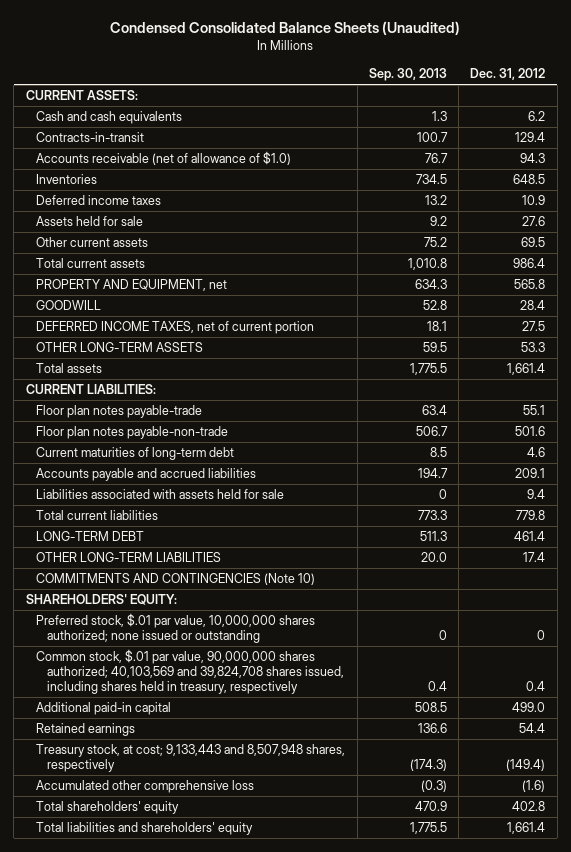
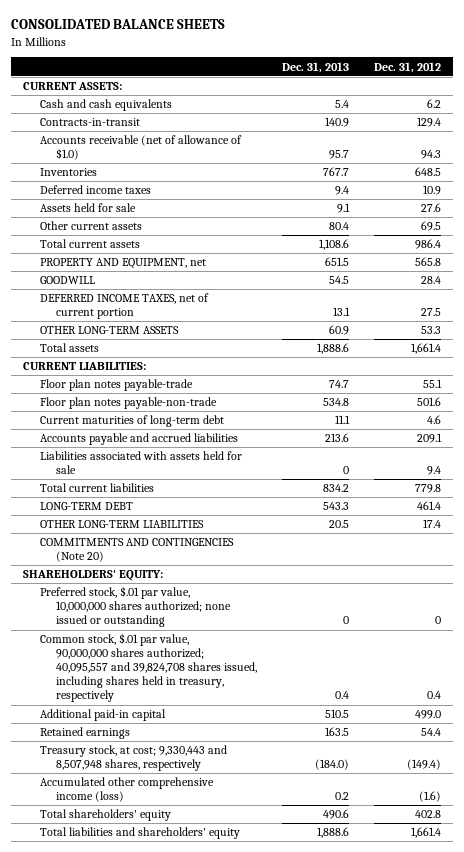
[110,21,461,36] Condensed Consolidated Balance Sheets (Unaudited) -> [11,19,226,30] CONSOLIDATED BALANCE SHEETS
[368,68,447,82] Sep. 30, 2013 -> none
none -> [281,61,349,73] Dec. 31, 2013
[36,573,316,586] COMMITMENTS AND CONTINGENCIES (Note 10) -> [39,538,234,563] COMMITMENTS AND CONTINGENCIES (Note 20)
[36,649,344,695] Common stock, $.01 par value, 90,000,000 shares authorized; 40,103,569 and 39,824,708 shares issued, including shares held in treasury, respectively -> [39,633,257,703] Common stock, $.01 par value, 90,000,000 shares authorized; 40,095,557 and 39,824,708 shares issued, including shares held in treasury, respectively
[36,744,346,773] Treasury stock, at cost; 9,133,443 and 8,507,948 shares, respectively -> [39,745,227,772] Treasury stock, at cost; 9,330,443 and 8,507,948 shares, respectively
[36,780,255,794] Accumulated other comprehensive loss -> [39,777,214,803] Accumulated other comprehensive income (loss)

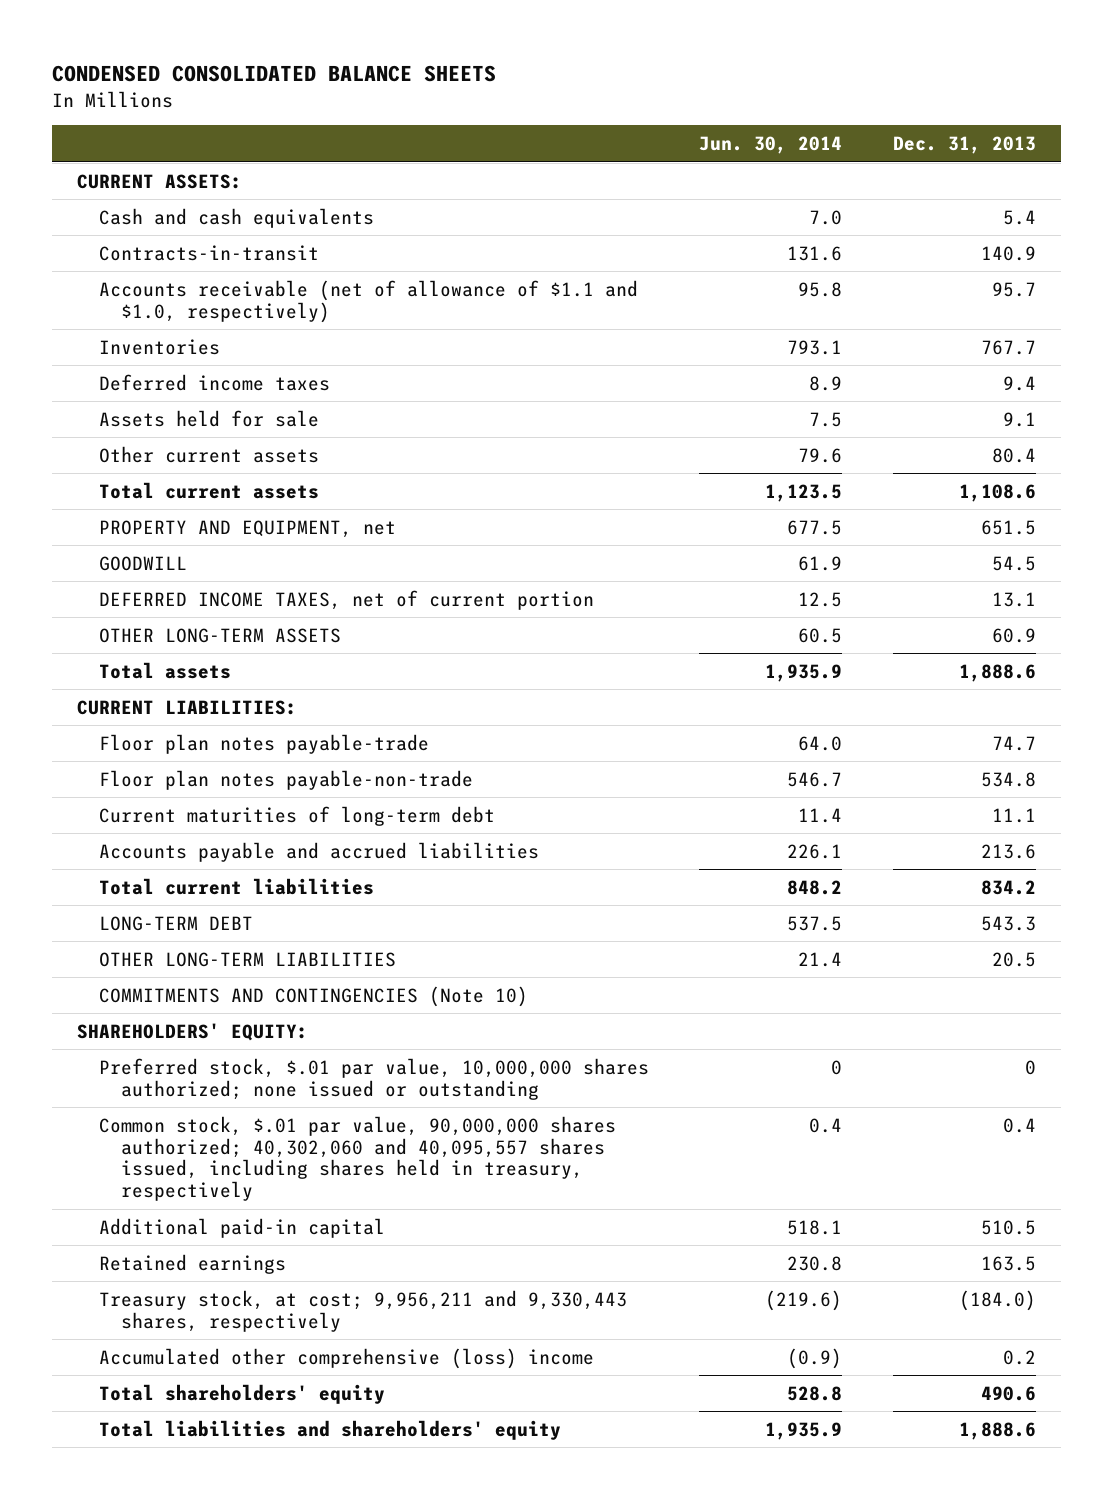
[11,19,226,30] CONSOLIDATED BALANCE SHEETS -> [52,65,497,83] CONDENSED CONSOLIDATED BALANCE SHEETS
[373,61,441,73] Dec. 31, 2012 -> none
none -> [699,136,843,155] Jun. 30, 2014
[39,135,242,161] Accounts receivable (net of allowance of $1.0) -> [98,279,638,323] Accounts receivable (net of allowance of $1.1 and $1.0, respectively)
[39,451,242,475] Liabilities associated with assets held for sale -> none
[39,538,234,563] COMMITMENTS AND CONTINGENCIES (Note 20) -> [98,985,528,1007] COMMITMENTS AND CONTINGENCIES (Note 10)
[39,633,257,703] Common stock, $.01 par value, 90,000,000 shares authorized; 40,095,557 and 39,824,708 shares issued, including shares held in treasury, respectively -> [98,1115,616,1202] Common stock, $.01 par value, 90,000,000 shares authorized; 40,302,060 and 40,095,557 shares issued, including shares held in treasury, respectively
[39,745,227,772] Treasury stock, at cost; 9,330,443 and 8,507,948 shares, respectively -> [98,1289,627,1332] Treasury stock, at cost; 9,956,211 and 9,330,443 shares, respectively
[39,777,214,803] Accumulated other comprehensive income (loss) -> [98,1347,594,1369] Accumulated other comprehensive (loss) income

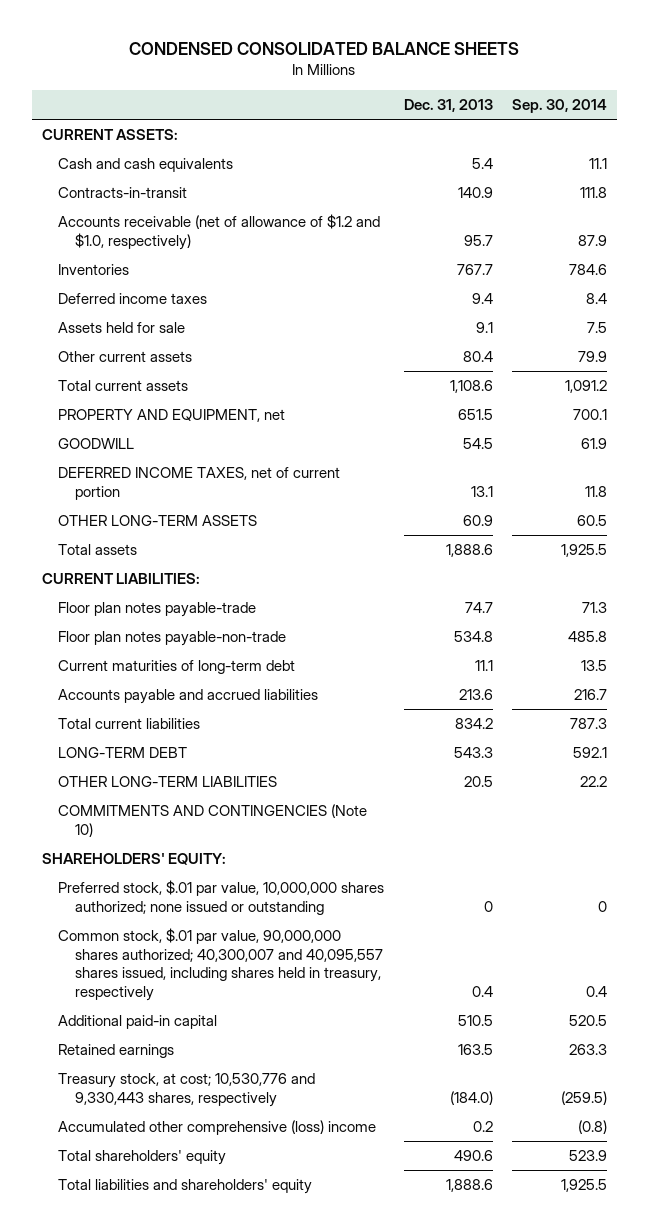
[699,136,843,155] Jun. 30, 2014 -> none
none -> [511,99,607,114] Sep. 30, 2014
[98,279,638,323] Accounts receivable (net of allowance of $1.1 and $1.0, respectively) -> [58,213,381,250] Accounts receivable (net of allowance of $1.2 and $1.0, respectively)
[98,1115,616,1202] Common stock, $.01 par value, 90,000,000 shares authorized; 40,302,060 and 40,095,557 shares issued, including shares held in treasury, respectively -> [58,927,383,1001] Common stock, $.01 par value, 90,000,000 shares authorized; 40,300,007 and 40,095,557 shares issued, including shares held in treasury, respectively
[98,1289,627,1332] Treasury stock, at cost; 9,956,211 and 9,330,443 shares, respectively -> [58,1072,316,1107] Treasury stock, at cost; 10,530,776 and 9,330,443 shares, respectively

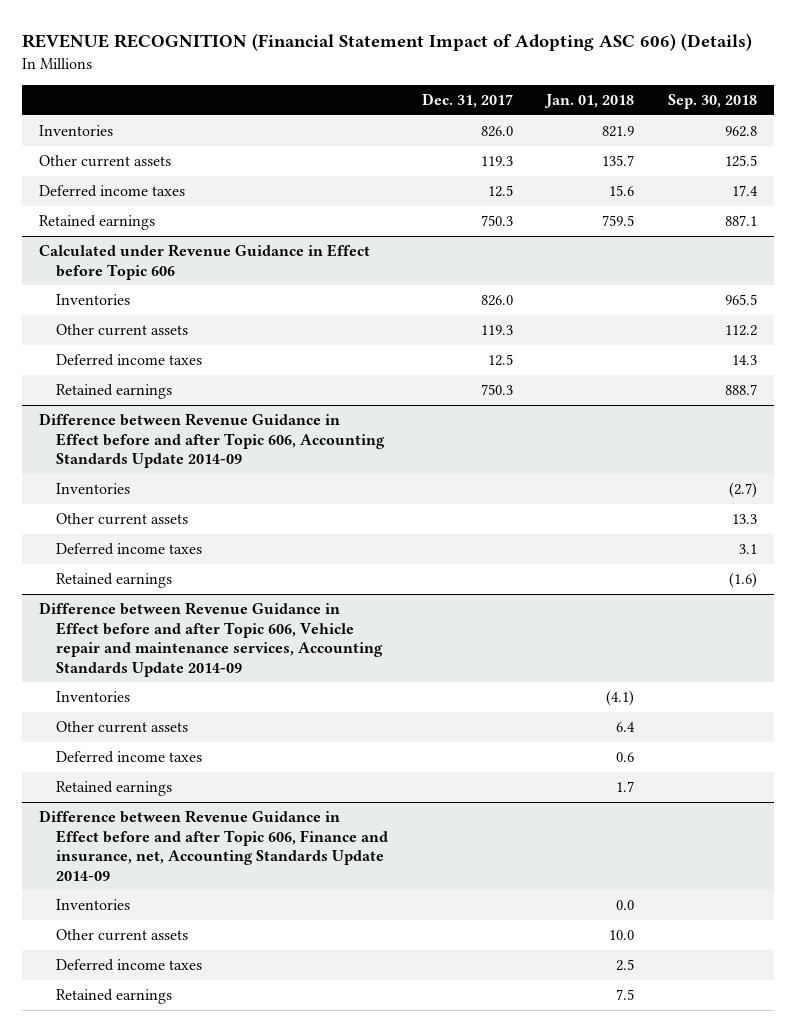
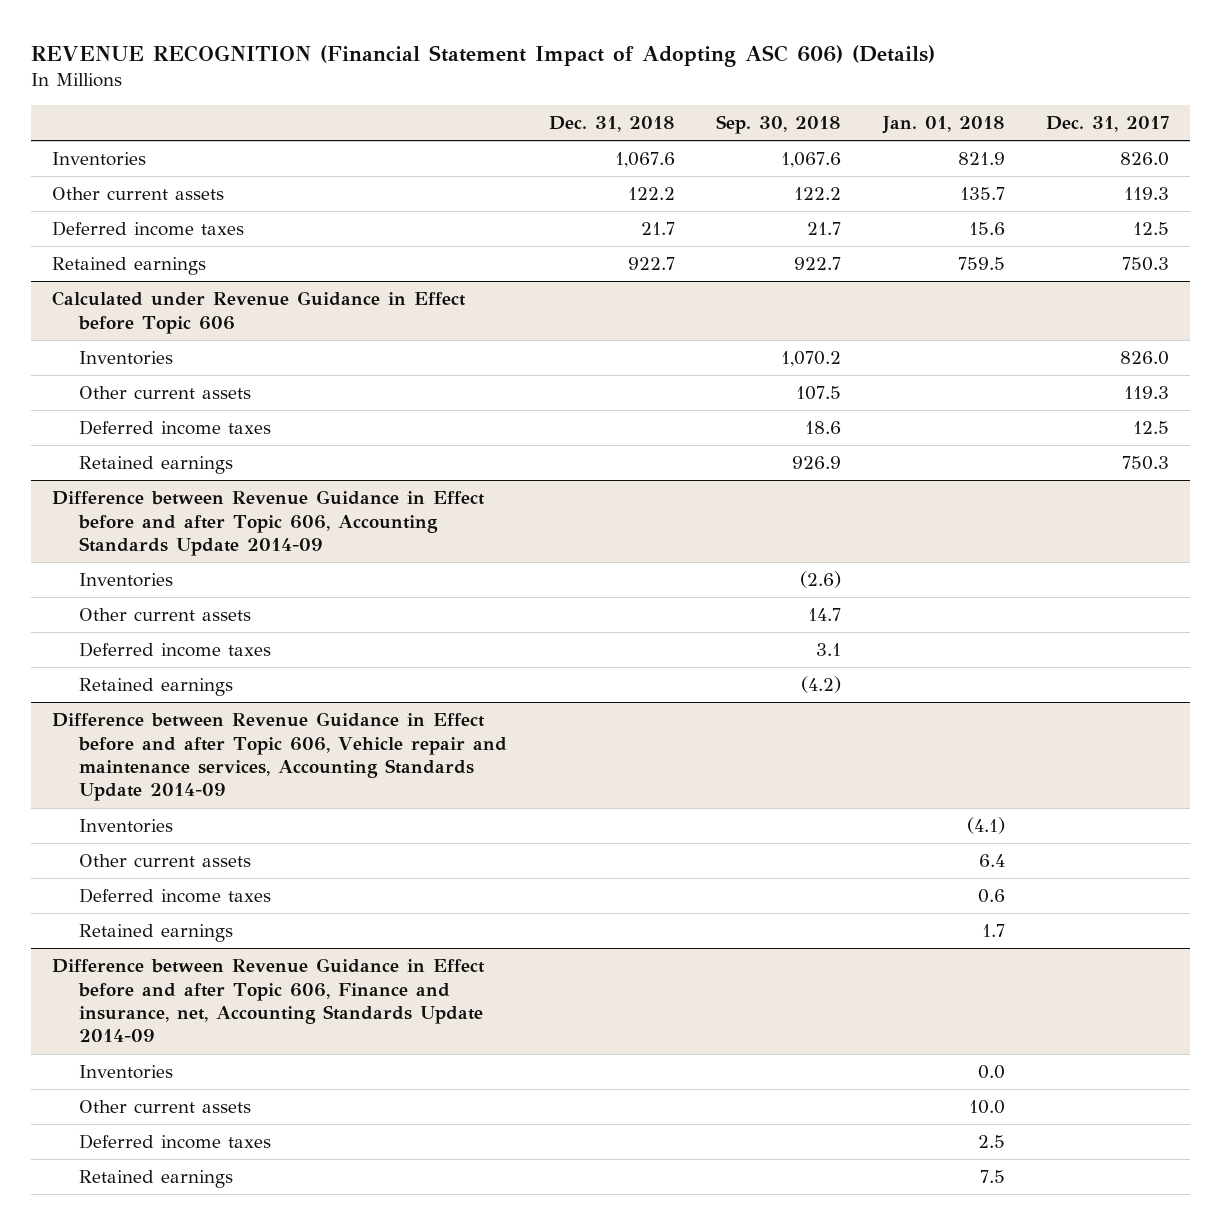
none -> [548,116,675,133] Dec. 31, 2018
[724,126,757,138] 962.8 -> [781,152,842,169] 1,067.6
[724,155,757,168] 125.5 -> [794,187,842,201] 122.2
[731,185,758,197] 17.4 -> [807,222,842,236] 21.7
[724,215,757,227] 887.1 -> [794,257,842,271] 922.7
[724,294,757,306] 965.5 -> [781,351,842,368] 1,070.2
[724,325,757,337] 112.2 -> [796,386,842,401] 107.5
[731,355,757,366] 14.3 -> [805,421,842,435] 18.6
[724,384,757,396] 888.7 -> [792,456,842,470] 926.9
[728,482,757,499] (2.7) -> [800,571,842,589] (2.6)
[731,514,757,525] 13.3 -> [808,608,842,622] 14.7
[728,572,757,589] (1.6) -> [801,676,842,694] (4.2)

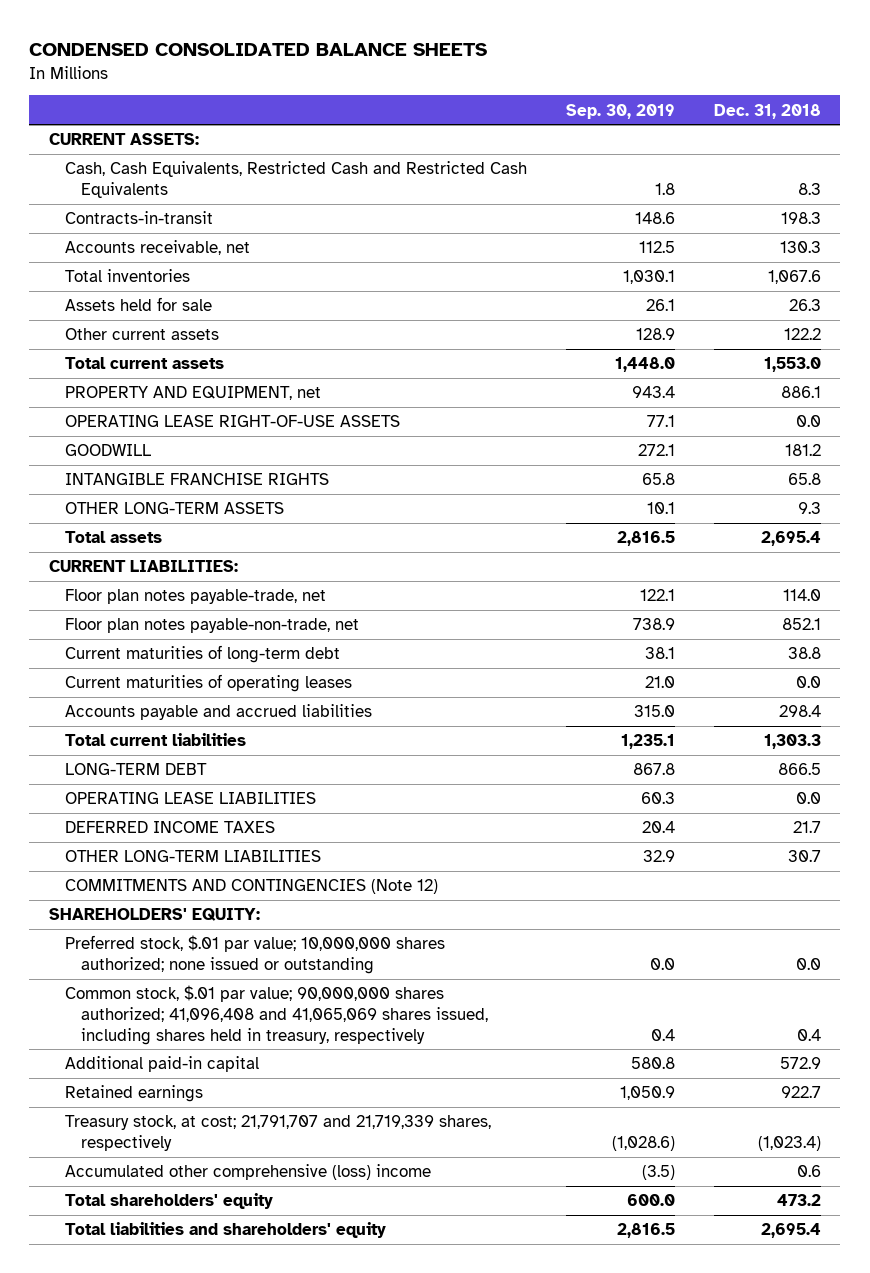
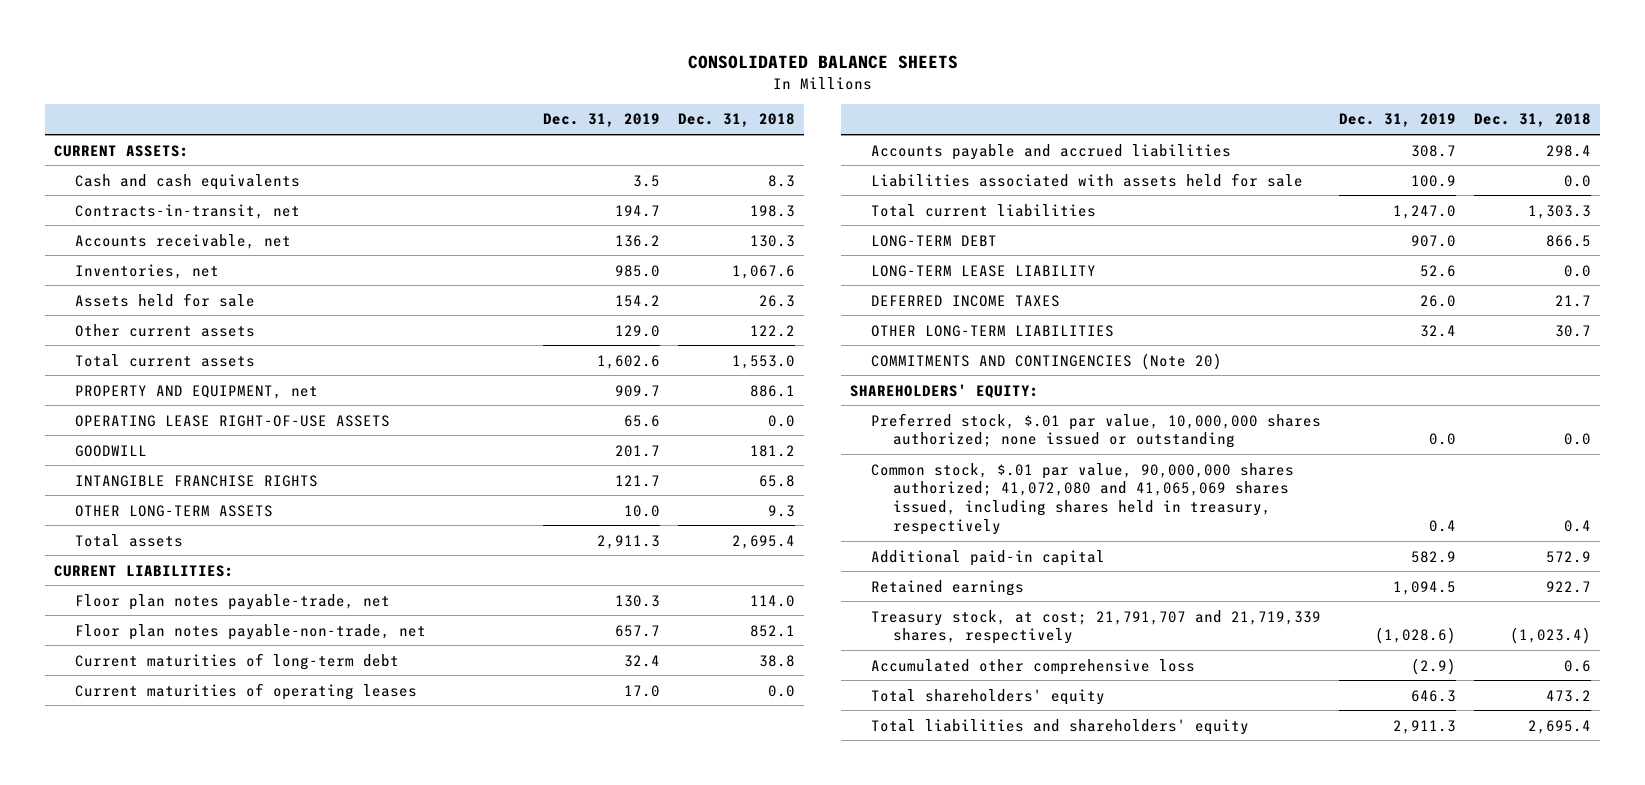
[29,42,488,56] CONDENSED CONSOLIDATED BALANCE SHEETS -> [687,55,958,70] CONSOLIDATED BALANCE SHEETS
[565,103,675,119] Sep. 30, 2019 -> none
none -> [542,113,660,128] Dec. 31, 2019
[64,161,527,198] Cash, Cash Equivalents, Restricted Cash and Restricted Cash Equivalents -> [75,173,301,190] Cash and cash equivalents
[64,211,213,225] Contracts-in-transit -> [75,203,301,219] Contracts-in-transit, net
[64,269,190,283] Total inventories -> [75,263,220,279] Inventories, net
none -> [871,172,1304,187] Liabilities associated with assets held for sale
[64,792,316,805] OPERATING LEASE LIABILITIES -> [871,264,1097,277] LONG-TERM LEASE LIABILITY
[64,879,438,895] COMMITMENTS AND CONTINGENCIES (Note 12) -> [871,352,1223,370] COMMITMENTS AND CONTINGENCIES (Note 20)
[64,935,445,974] Preferred stock, $.01 par value; 10,000,000 shares authorized; none issued or outstanding -> [871,412,1322,449] Preferred stock, $.01 par value, 10,000,000 shares authorized; none issued or outstanding
[64,985,489,1045] Common stock, $.01 par value; 90,000,000 shares authorized; 41,096,408 and 41,065,069 shares issued, including shares held in treasury, respectively -> [871,462,1295,535] Common stock, $.01 par value, 90,000,000 shares authorized; 41,072,080 and 41,065,069 shares issued, including shares held in treasury, respectively
[64,1164,431,1181] Accumulated other comprehensive (loss) income -> [871,658,1196,675] Accumulated other comprehensive loss

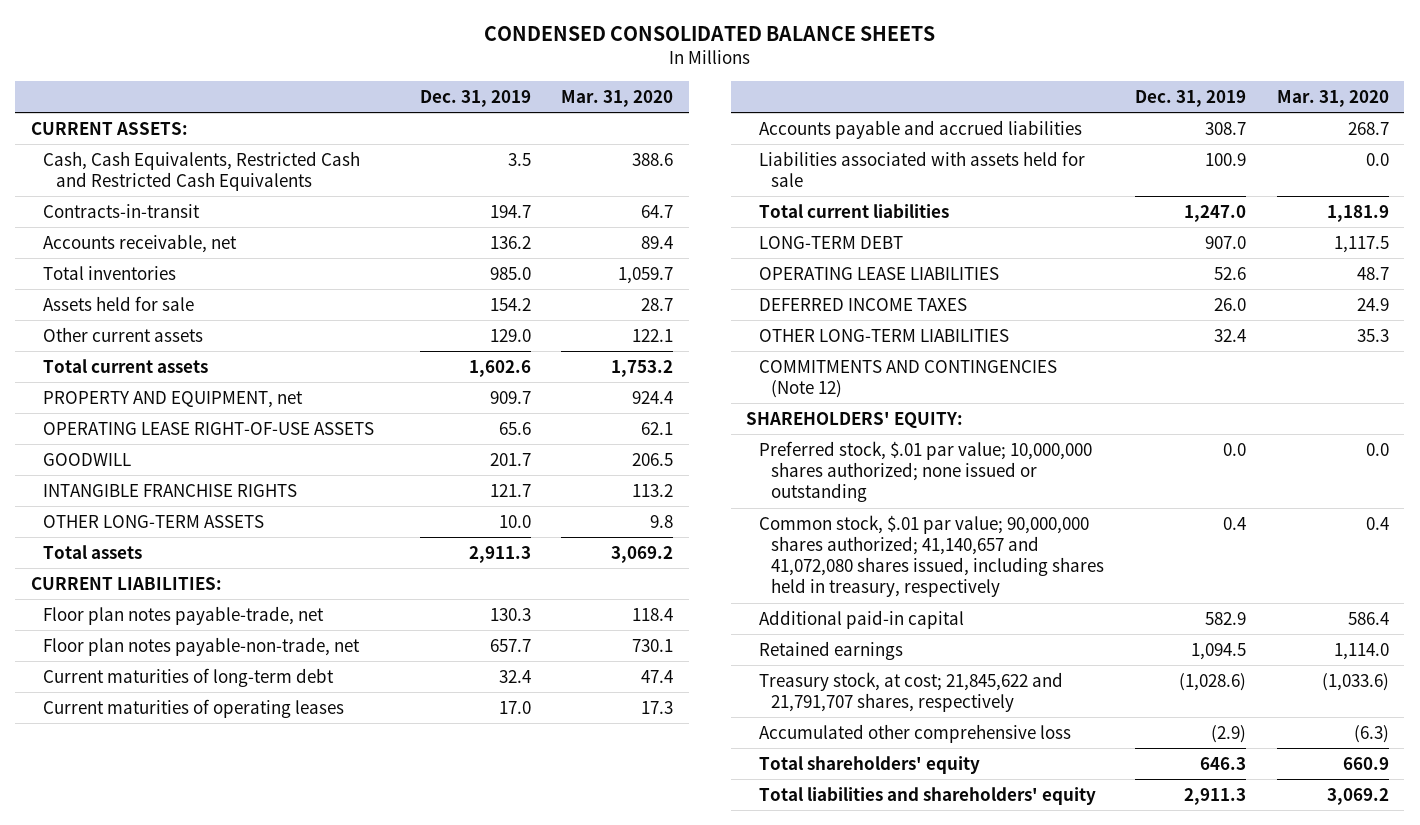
[687,55,958,70] CONSOLIDATED BALANCE SHEETS -> [483,26,935,42] CONDENSED CONSOLIDATED BALANCE SHEETS
[677,113,795,128] Dec. 31, 2018 -> none
none -> [561,89,674,107] Mar. 31, 2020
[75,173,301,190] Cash and cash equivalents -> [43,150,361,191] Cash, Cash Equivalents, Restricted Cash and Restricted Cash Equivalents
[75,203,301,219] Contracts-in-transit, net -> [43,203,201,218] Contracts-in-transit
[75,263,220,279] Inventories, net -> [43,265,177,280] Total inventories
[871,264,1097,277] LONG-TERM LEASE LIABILITY -> [758,266,999,280] OPERATING LEASE LIABILITIES
[871,352,1223,370] COMMITMENTS AND CONTINGENCIES (Note 20) -> [758,359,1057,398] COMMITMENTS AND CONTINGENCIES (Note 12)
[871,412,1322,449] Preferred stock, $.01 par value, 10,000,000 shares authorized; none issued or outstanding -> [758,440,1092,502] Preferred stock, $.01 par value; 10,000,000 shares authorized; none issued or outstanding
[871,462,1295,535] Common stock, $.01 par value, 90,000,000 shares authorized; 41,072,080 and 41,065,069 shares issued, including shares held in treasury, respectively -> [758,514,1105,598] Common stock, $.01 par value; 90,000,000 shares authorized; 41,140,657 and 41,072,080 shares issued, including shares held in treasury, respectively
[871,609,1322,645] Treasury stock, at cost; 21,791,707 and 21,719,339 shares, respectively -> [758,671,1063,712] Treasury stock, at cost; 21,845,622 and 21,791,707 shares, respectively

